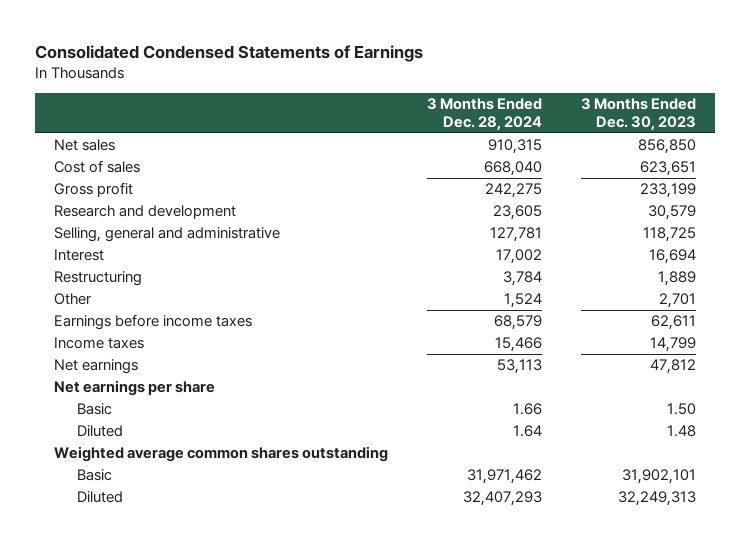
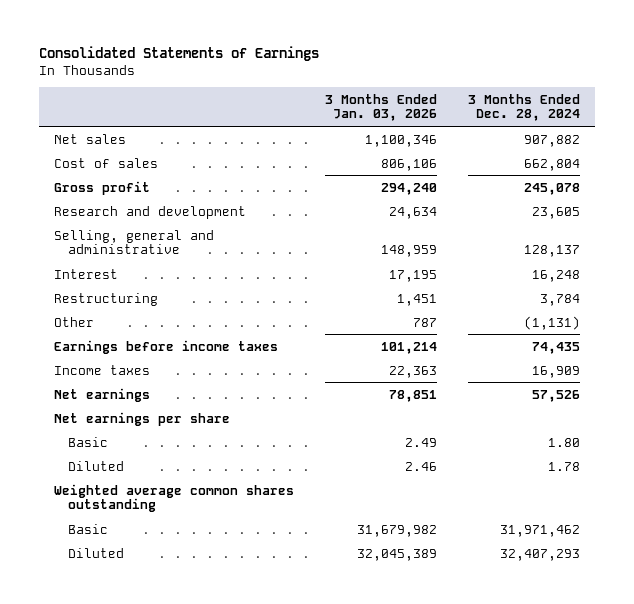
[34,44,423,62] Consolidated Condensed Statements of Earnings -> [39,46,320,62] Consolidated Statements of Earnings
[580,98,696,132] 3 Months Ended Dec. 30, 2023 -> none
none -> [324,93,437,122] 3 Months Ended Jan. 03, 2026
[487,139,542,155] 910,315 -> [523,134,580,147] 907,882
[483,161,542,177] 668,040 -> [523,158,580,171] 662,804
[484,183,542,199] 242,275 -> [523,182,580,195] 245,078
[489,227,542,243] 127,781 -> [523,244,580,257] 128,137
[495,249,542,265] 17,002 -> [531,269,580,282] 16,248
[503,293,542,309] 1,524 -> [523,315,580,330] (1,131)
[493,315,542,331] 68,579 -> [531,341,580,354] 74,435
[494,337,542,353] 15,466 -> [531,365,580,378] 16,909
[496,359,542,375] 53,113 -> [531,389,580,402] 57,526
[512,403,542,416] 1.66 -> [547,437,580,447] 1.80
[512,425,542,438] 1.64 -> [547,461,580,471] 1.78

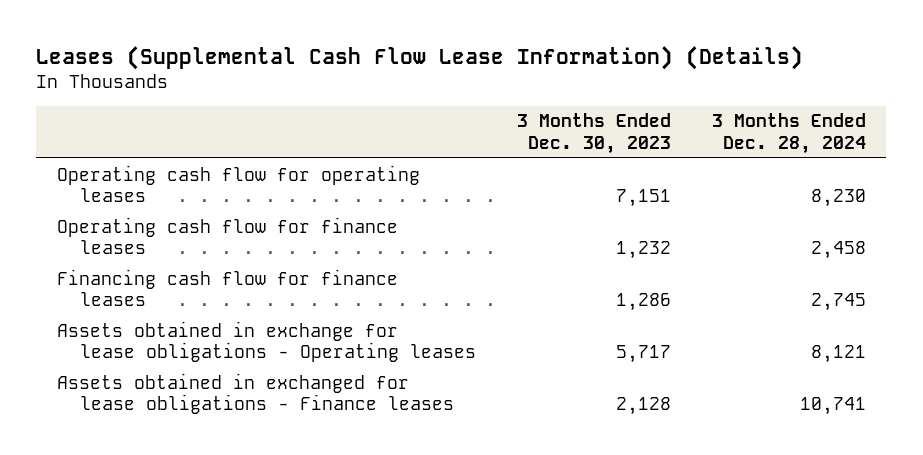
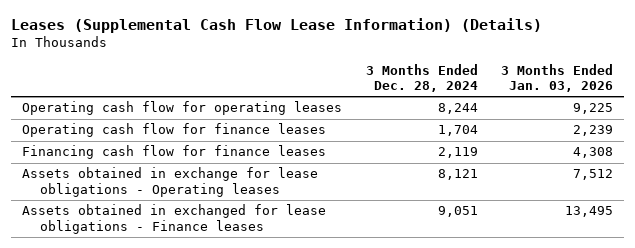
[516,113,671,154] 3 Months Ended Dec. 30, 2023 -> none
none -> [500,63,613,92] 3 Months Ended Jan. 03, 2026
[810,188,866,207] 8,230 -> [437,103,478,115] 8,244
[810,240,866,259] 2,458 -> [437,125,478,137] 1,704
[810,292,866,311] 2,745 -> [437,147,478,159] 2,119
[799,396,866,415] 10,741 -> [437,206,478,218] 9,051

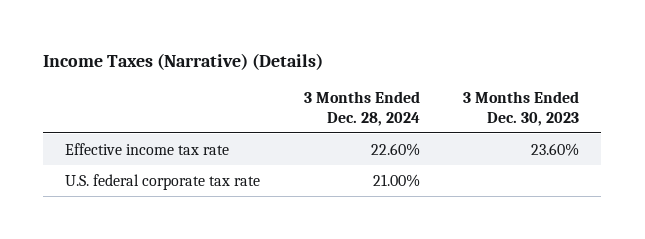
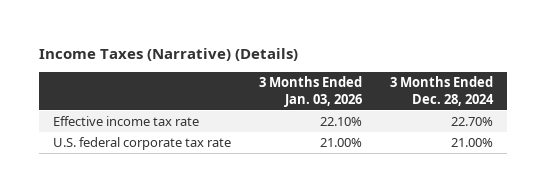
[463,91,580,126] 3 Months Ended Dec. 30, 2023 -> none
none -> [259,76,363,107] 3 Months Ended Jan. 03, 2026
[370,142,420,156] 22.60% -> [451,117,494,127] 22.70%

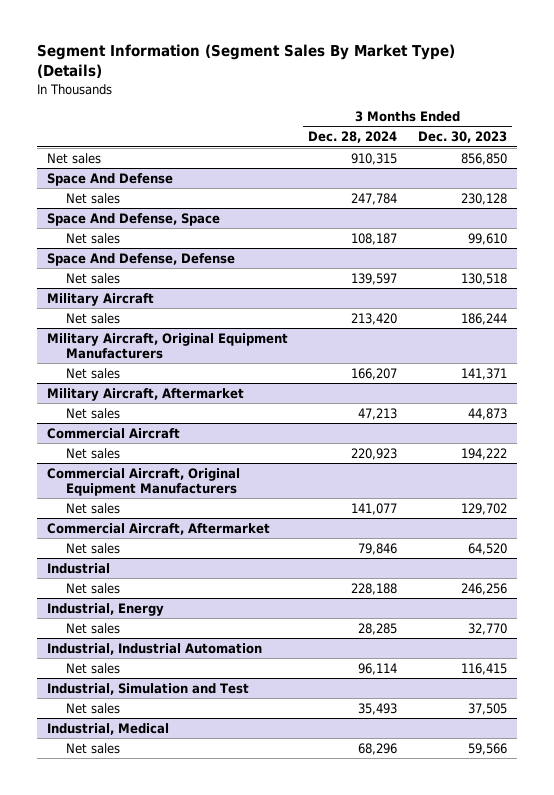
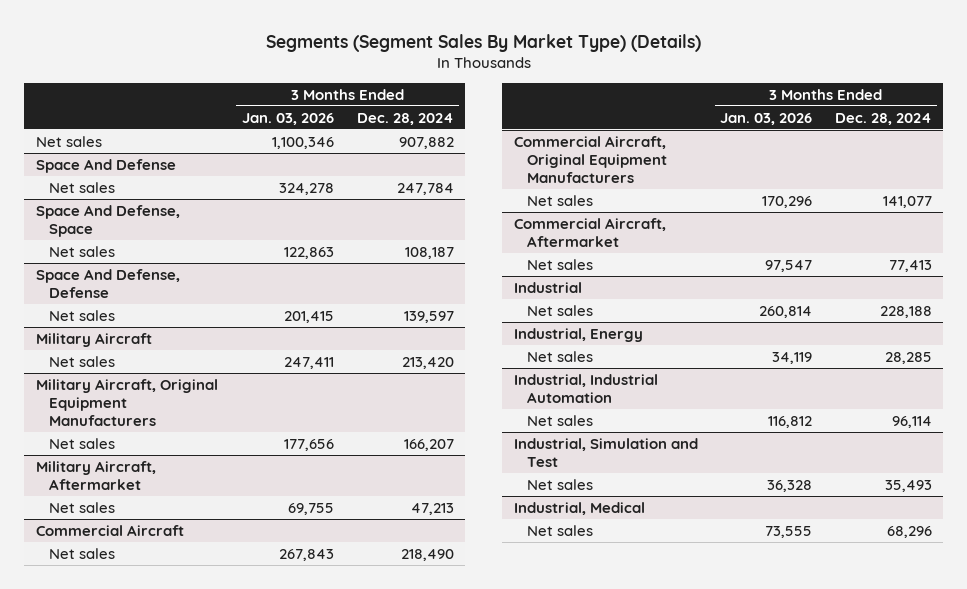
[36,44,455,79] Segment Information (Segment Sales By Market Type) (Details) -> [265,33,701,52] Segments (Segment Sales By Market Type) (Details)
[417,131,507,144] Dec. 30, 2023 -> none
none -> [242,112,335,125] Jan. 03, 2026
[351,152,398,165] 910,315 -> [398,136,454,149] 907,882
[351,447,398,460] 220,923 -> [400,548,454,561] 218,490
[358,542,398,555] 79,846 -> [888,259,932,272] 77,413

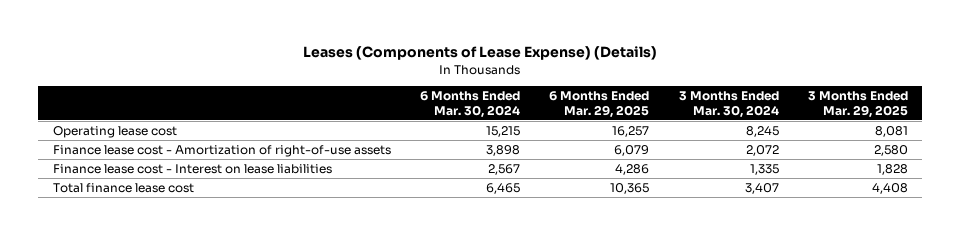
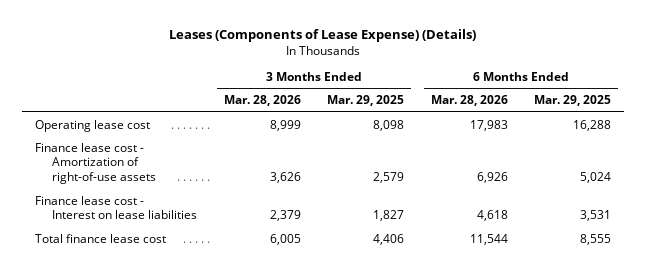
[420,90,521,118] 6 Months Ended Mar. 30, 2024 -> none
[678,90,779,118] 3 Months Ended Mar. 30, 2024 -> none
none -> [223,95,301,107] Mar. 28, 2026
none -> [430,95,508,107] Mar. 28, 2026
[612,125,650,137] 16,257 -> [573,119,612,131] 16,288
[874,125,908,137] 8,081 -> [373,119,405,131] 8,098
[614,144,650,156] 6,079 -> [580,172,612,184] 5,024
[873,144,908,156] 2,580 -> [373,172,405,184] 2,579
[615,163,650,175] 4,286 -> [580,210,612,222] 3,531
[876,163,908,175] 1,828 -> [373,210,405,222] 1,827
[610,182,650,194] 10,365 -> [580,233,612,245] 8,555
[871,182,908,194] 4,408 -> [373,233,405,245] 4,406

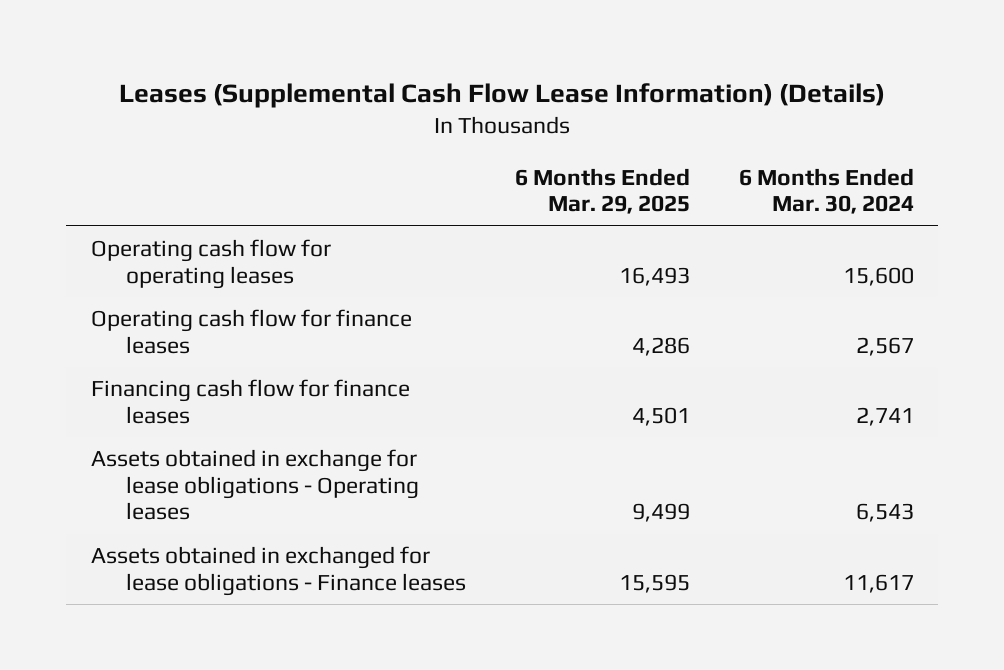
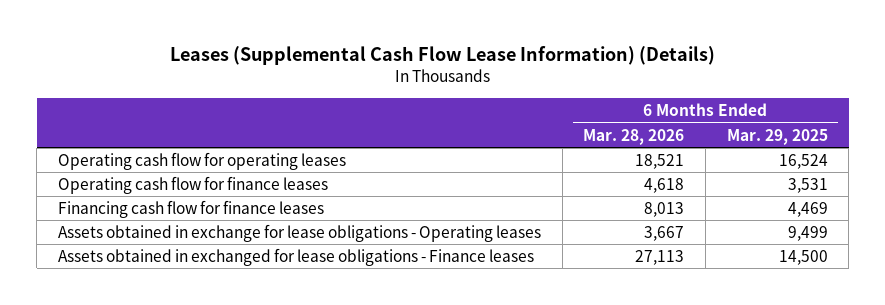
[738,167,914,215] 6 Months Ended Mar. 30, 2024 -> none
none -> [583,128,685,145] Mar. 28, 2026
[618,266,690,286] 16,493 -> [778,153,828,169] 16,524
[631,336,690,356] 4,286 -> [787,177,828,193] 3,531
[631,406,690,426] 4,501 -> [787,201,828,217] 4,469
[618,573,690,593] 15,595 -> [778,249,828,265] 14,500

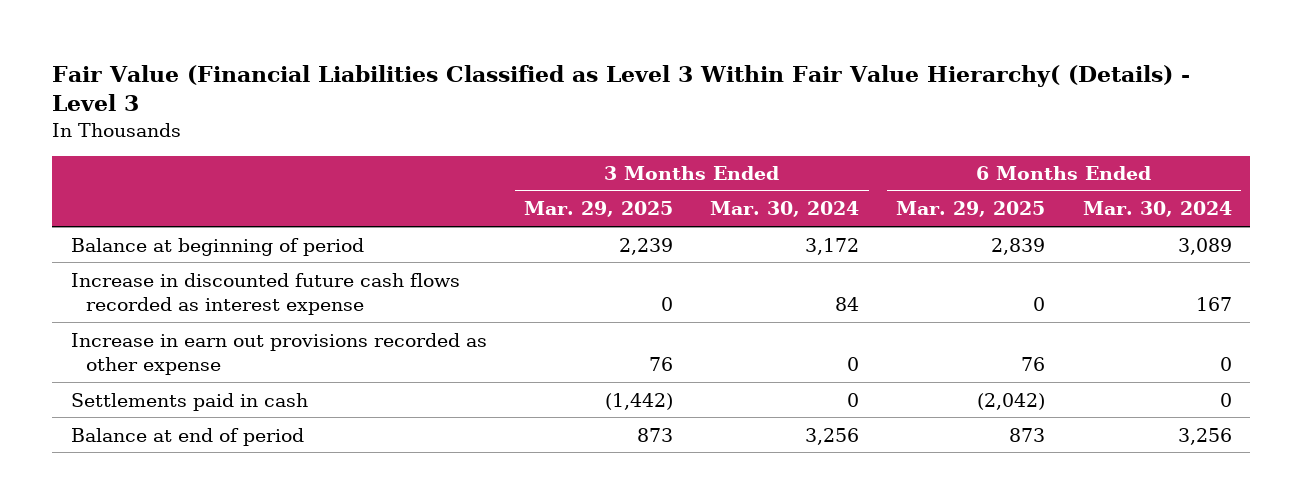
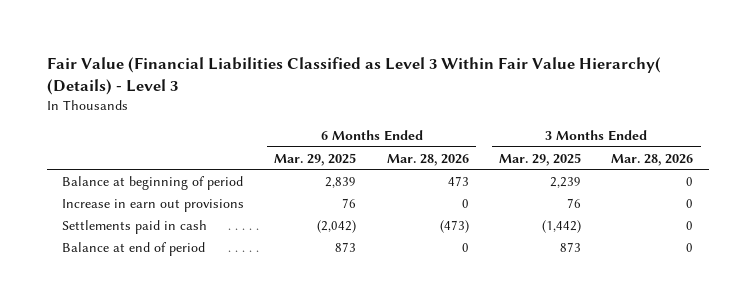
[710,201,860,218] Mar. 30, 2024 -> none
[1082,201,1232,218] Mar. 30, 2024 -> none
none -> [386,153,469,166] Mar. 28, 2026
none -> [611,153,694,166] Mar. 28, 2026
[70,272,460,315] Increase in discounted future cash flows recorded as interest expense -> none
[70,332,487,375] Increase in earn out provisions recorded as other expense -> [62,198,245,212] Increase in earn out provisions

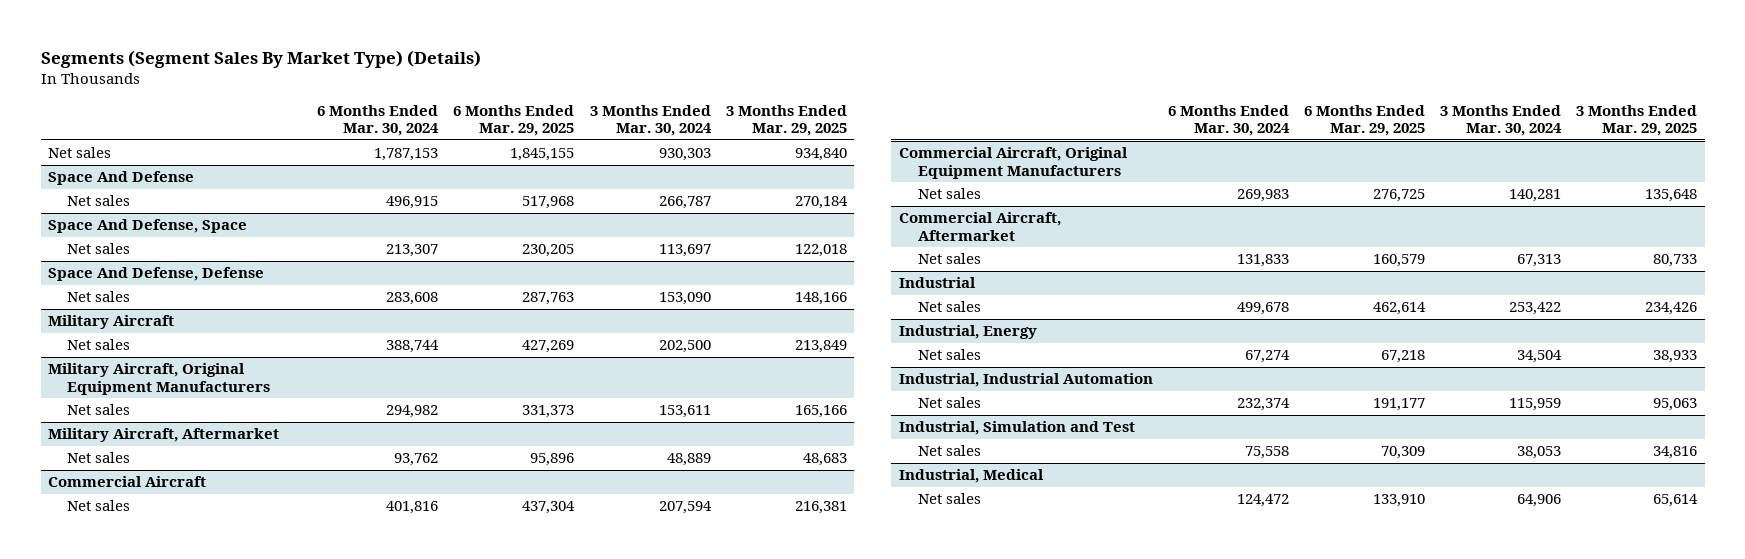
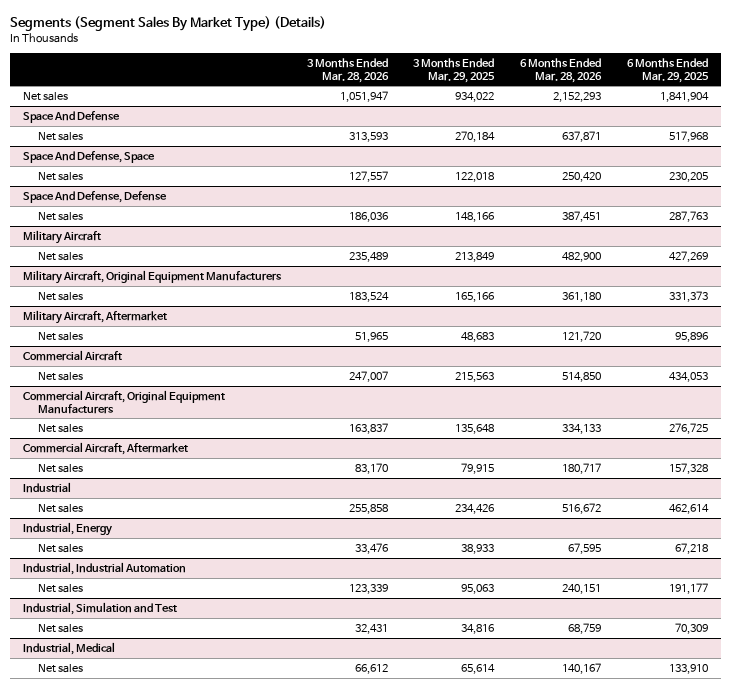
[317,104,440,137] 6 Months Ended Mar. 30, 2024 -> none
[589,104,712,137] 3 Months Ended Mar. 30, 2024 -> none
none -> [306,57,389,83] 3 Months Ended Mar. 28, 2026
none -> [520,57,603,83] 6 Months Ended Mar. 28, 2026
[510,148,575,162] 1,845,155 -> [660,91,710,102] 1,841,904
[794,148,847,162] 934,840 -> [455,91,495,102] 934,022
[522,501,576,515] 437,304 -> [669,371,709,382] 434,053
[794,501,847,515] 216,381 -> [455,371,495,382] 215,563
[1373,254,1426,268] 160,579 -> [669,462,709,474] 157,328
[1653,254,1698,268] 80,733 -> [461,462,495,474] 79,915

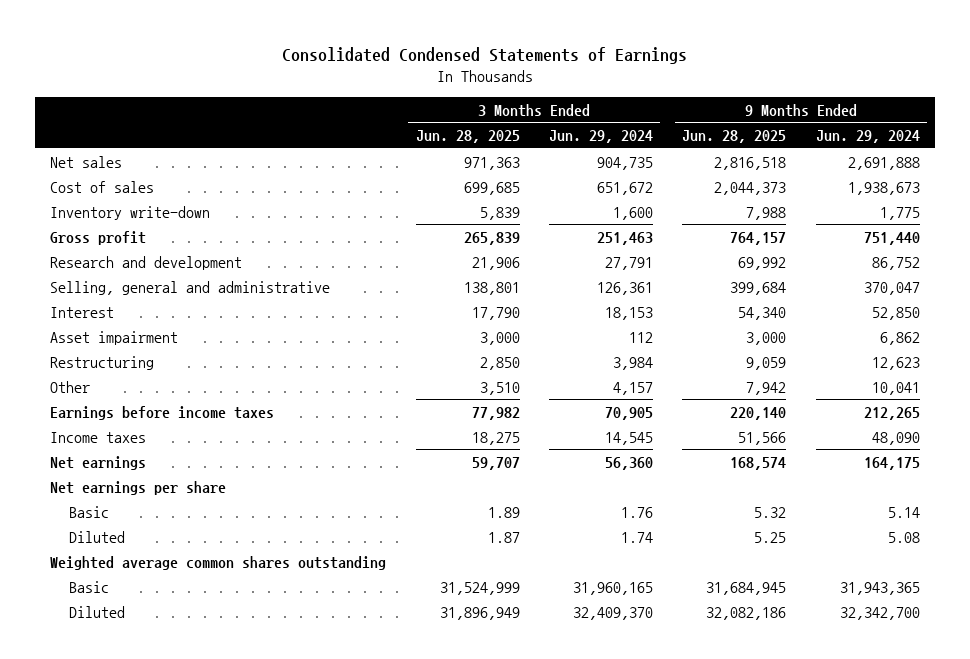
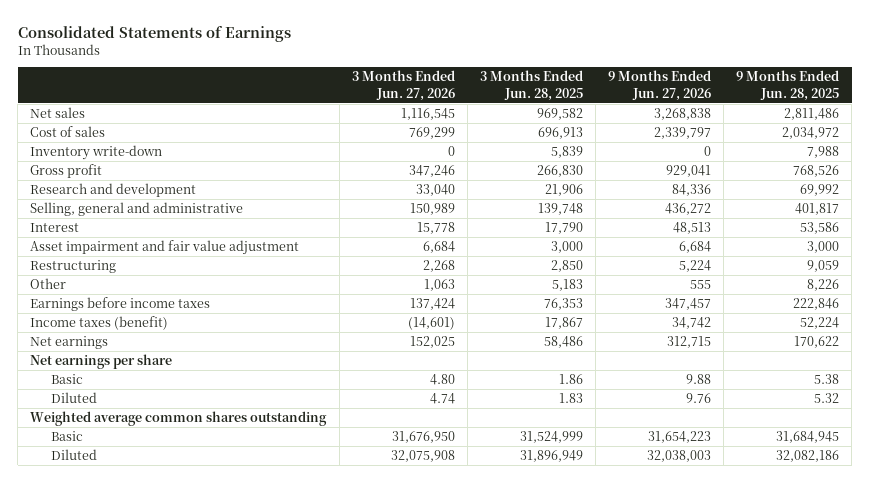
[282,46,688,64] Consolidated Condensed Statements of Earnings -> [17,25,291,42] Consolidated Statements of Earnings
[549,130,654,144] Jun. 29, 2024 -> none
[815,130,920,144] Jun. 29, 2024 -> none
none -> [351,70,455,101] 3 Months Ended Jun. 27, 2026
none -> [607,70,711,101] 9 Months Ended Jun. 27, 2026
[463,156,520,170] 971,363 -> [536,108,583,121] 969,582
[714,156,787,170] 2,816,518 -> [784,108,840,121] 2,811,486
[463,181,520,195] 699,685 -> [537,127,583,140] 696,913
[714,181,787,195] 2,044,373 -> [782,127,840,140] 2,034,972
[463,231,520,245] 265,839 -> [536,165,583,178] 266,830
[730,231,787,245] 764,157 -> [793,165,840,178] 768,526
[463,281,520,295] 138,801 -> [537,203,583,216] 139,748
[730,281,787,295] 399,684 -> [795,203,840,216] 401,817
[738,306,787,320] 54,340 -> [800,222,840,235] 53,586
[50,330,179,345] Asset impairment -> [30,240,300,256] Asset impairment and fair value adjustment
[479,381,520,395] 3,510 -> [551,279,583,292] 5,183
[746,381,787,395] 7,942 -> [807,279,840,292] 8,226
[471,406,520,420] 77,982 -> [543,298,583,311] 76,353
[730,406,787,420] 220,140 -> [793,298,840,311] 222,846
[50,431,147,443] Income taxes -> [30,316,169,331] Income taxes (benefit)
[471,431,520,445] 18,275 -> [544,317,583,330] 17,867
[738,431,787,445] 51,566 -> [800,317,840,330] 52,224
[471,456,520,470] 59,707 -> [543,336,583,349] 58,486
[730,456,787,470] 168,574 -> [794,336,840,349] 170,622
[487,506,520,518] 1.89 -> [558,374,583,385] 1.86
[754,506,787,518] 5.32 -> [814,374,840,385] 5.38
[487,531,520,543] 1.87 -> [558,393,583,404] 1.83
[754,531,787,543] 5.25 -> [814,393,840,404] 5.32

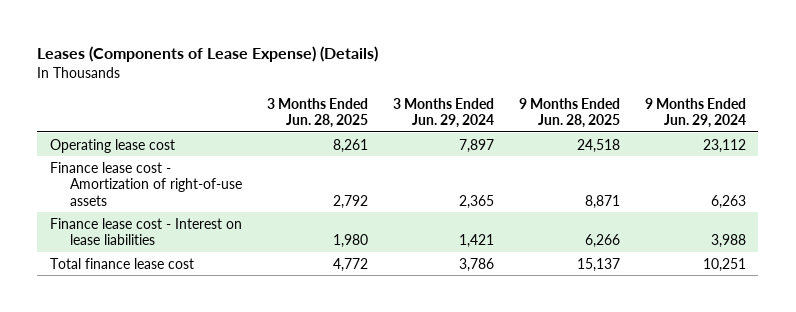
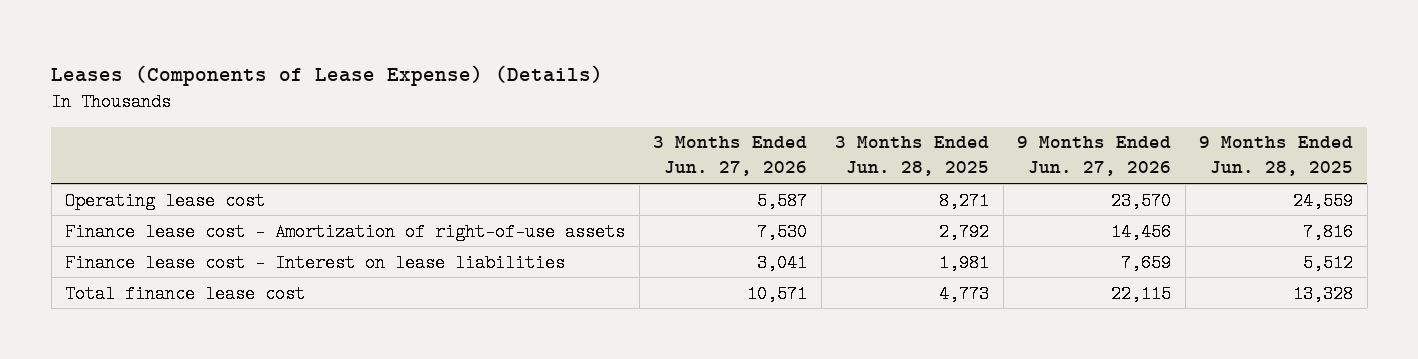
[392,97,494,129] 3 Months Ended Jun. 29, 2024 -> none
[644,97,746,129] 9 Months Ended Jun. 29, 2024 -> none
none -> [653,136,808,177] 3 Months Ended Jun. 27, 2026
none -> [1017,136,1172,177] 9 Months Ended Jun. 27, 2026
[332,138,368,153] 8,261 -> [939,191,990,210] 8,271
[576,138,620,153] 24,518 -> [1293,191,1354,210] 24,559
[584,194,620,209] 8,871 -> [1303,222,1354,241] 7,816
[332,234,368,249] 1,980 -> [939,253,990,272] 1,981
[584,234,620,249] 6,266 -> [1303,253,1354,272] 5,512
[332,257,368,272] 4,772 -> [939,284,990,303] 4,773
[576,257,620,272] 15,137 -> [1293,284,1354,303] 13,328

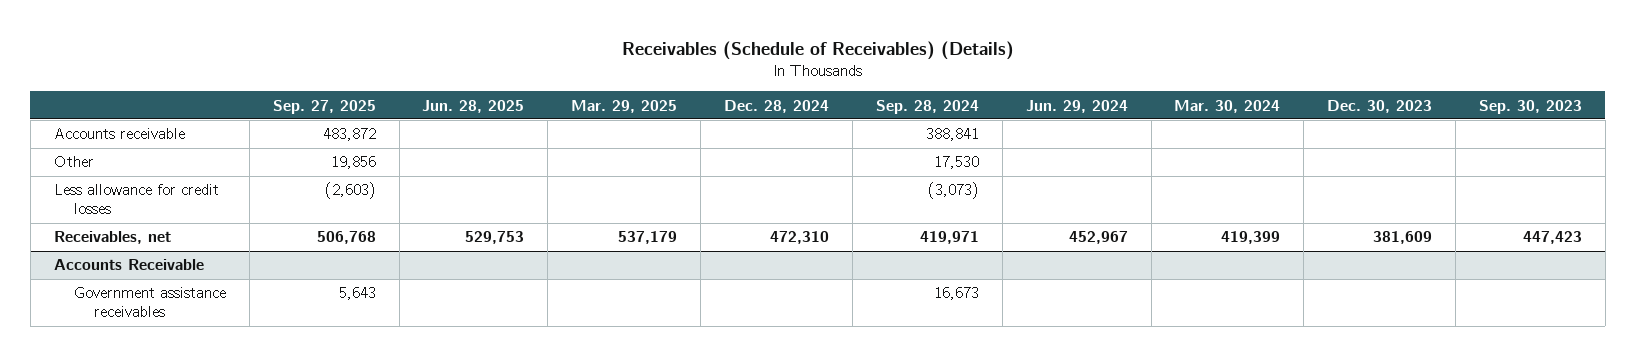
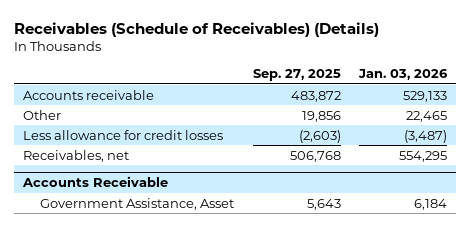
[422,99,525,113] Jun. 28, 2025 -> none
[571,99,678,113] Mar. 29, 2025 -> none
[724,99,830,113] Dec. 28, 2024 -> none
[875,99,979,114] Sep. 28, 2024 -> none
[1025,99,1128,113] Jun. 29, 2024 -> none
[1174,99,1281,113] Mar. 30, 2024 -> none
[1327,99,1433,113] Dec. 30, 2023 -> none
[1479,99,1583,114] Sep. 30, 2023 -> none
none -> [357,69,448,81] Jan. 03, 2026
[73,287,226,318] Government assistance receivables -> [40,197,235,210] Government Assistance, Asset

